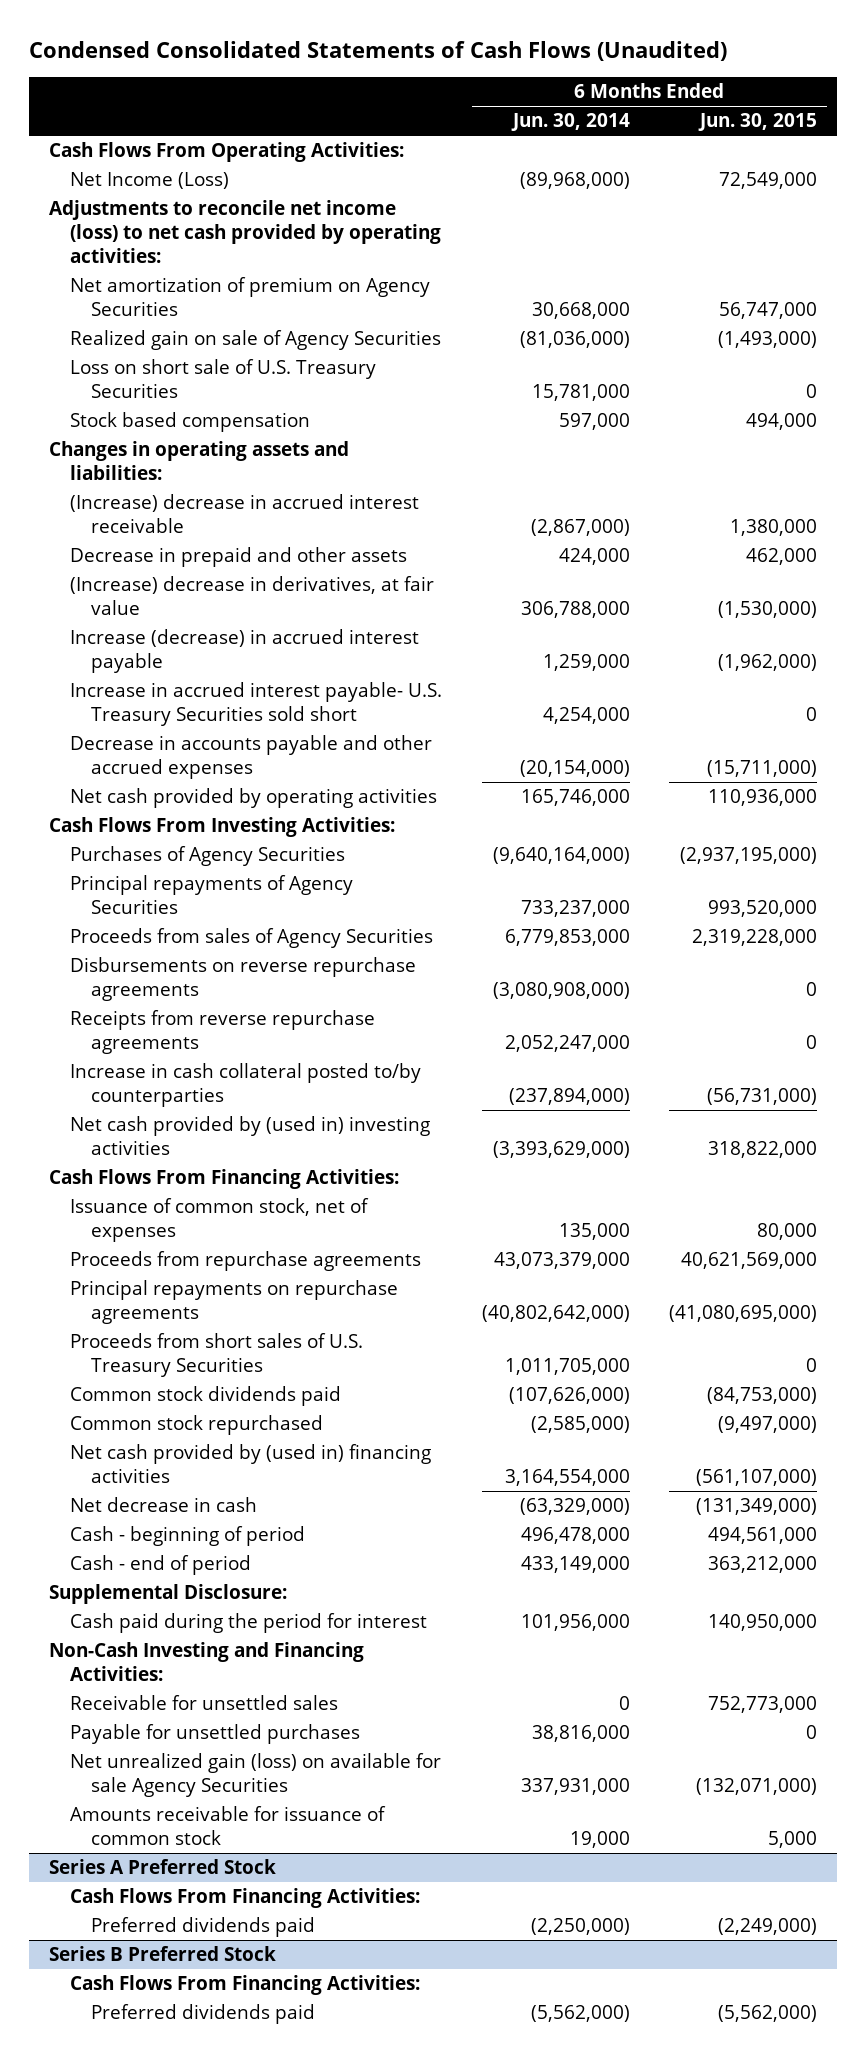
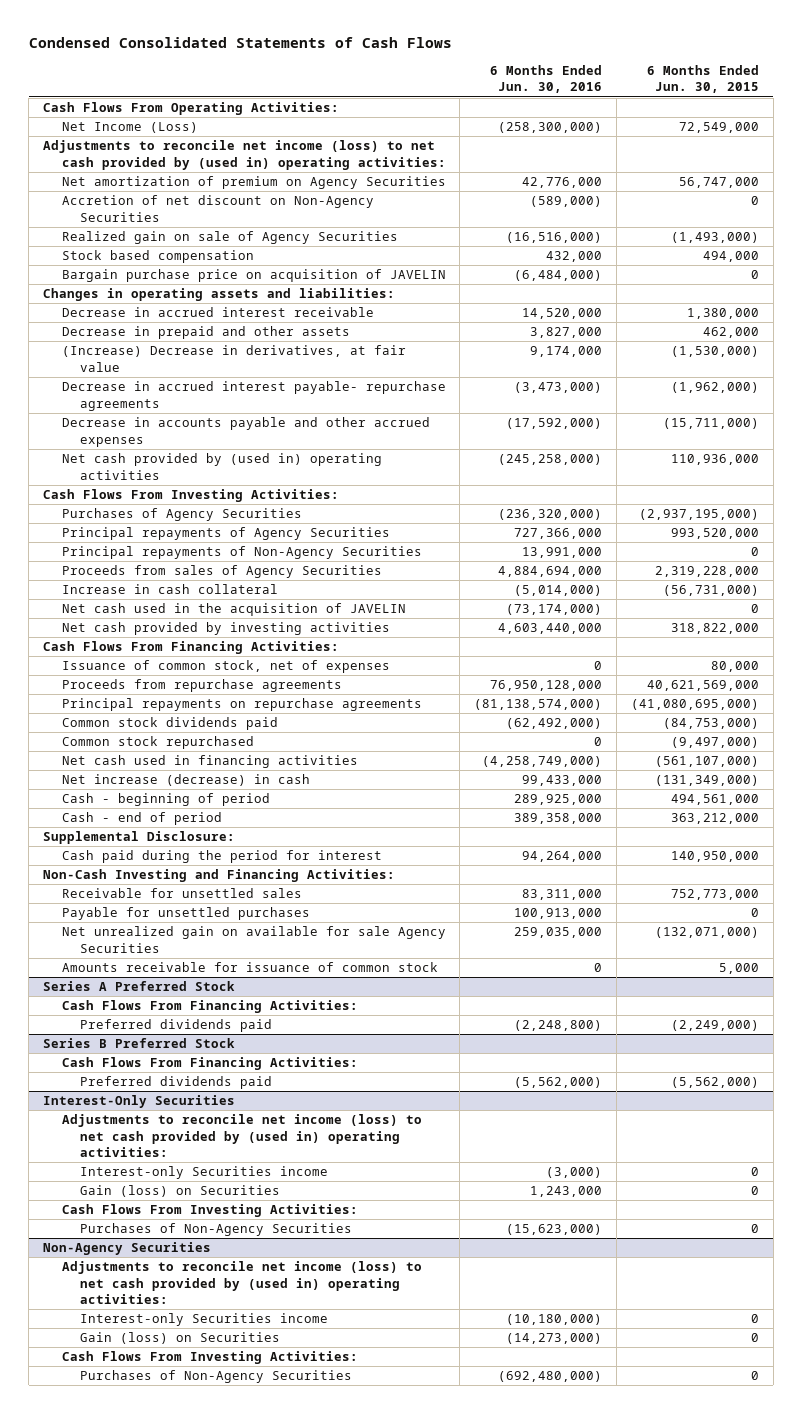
[28,40,727,61] Condensed Consolidated Statements of Cash Flows (Unaudited) -> [28,37,452,49] Condensed Consolidated Statements of Cash Flows
[510,113,630,132] Jun. 30, 2014 -> none
none -> [490,65,603,94] 6 Months Ended Jun. 30, 2016
[48,200,441,263] Adjustments to reconcile net income (loss) to net cash provided by operating activities: -> [42,140,446,170] Adjustments to reconcile net income (loss) to net cash provided by (used in) operating activities:
none -> [61,195,374,222] Accretion of net discount on Non-Agency Securities
[69,359,376,399] Loss on short sale of U.S. Treasury Securities -> none
none -> [61,269,446,283] Bargain purchase price on acquisition of JAVELIN
[69,494,419,534] (Increase) decrease in accrued interest receivable -> [61,307,374,318] Decrease in accrued interest receivable
[69,682,442,727] Increase in accrued interest payable- U.S. Treasury Securities sold short -> none
[69,576,434,616] (Increase) decrease in derivatives, at fair value -> [61,345,406,372] (Increase) Decrease in derivatives, at fair value
[69,629,419,674] Increase (decrease) in accrued interest payable -> [61,381,446,411] Decrease in accrued interest payable- repurchase agreements
[69,788,437,809] Net cash provided by operating activities -> [61,453,382,480] Net cash provided by (used in) operating activities
none -> [61,546,422,560] Principal repayments of Non-Agency Securities
[69,957,416,1002] Disbursements on reverse repurchase agreements -> none
[69,1010,375,1055] Receipts from reverse repurchase agreements -> none
[69,1063,421,1108] Increase in cash collateral posted to/by counterparties -> [61,584,278,595] Increase in cash collateral
none -> [61,603,406,617] Net cash used in the acquisition of JAVELIN
[69,1116,430,1156] Net cash provided by (used in) investing activities -> [61,622,390,636] Net cash provided by investing activities
[69,1333,363,1378] Proceeds from short sales of U.S. Treasury Securities -> none
[69,1444,431,1484] Net cash provided by (used in) financing activities -> [61,755,358,769] Net cash used in financing activities
[69,1497,257,1513] Net decrease in cash -> [61,774,310,787] Net increase (decrease) in cash
[69,1753,441,1798] Net unrealized gain (loss) on available for sale Agency Securities -> [61,926,446,953] Net unrealized gain on available for sale Agency Securities
none -> [42,1095,235,1109] Interest-Only Securities
none -> [61,1114,422,1157] Adjustments to reconcile net income (loss) to net cash provided by (used in) operating activities:
none -> [80,1166,329,1180] Interest-only Securities income
none -> [80,1185,281,1198] Gain (loss) on Securities
none -> [61,1204,358,1218] Cash Flows From Investing Activities:
none -> [80,1223,353,1237] Purchases of Non-Agency Securities
none -> [42,1242,211,1256] Non-Agency Securities
none -> [61,1261,422,1304] Adjustments to reconcile net income (loss) to net cash provided by (used in) operating activities:
none -> [80,1313,329,1327] Interest-only Securities income
none -> [80,1332,281,1345] Gain (loss) on Securities
none -> [61,1351,358,1365] Cash Flows From Investing Activities:
none -> [80,1370,353,1384] Purchases of Non-Agency Securities

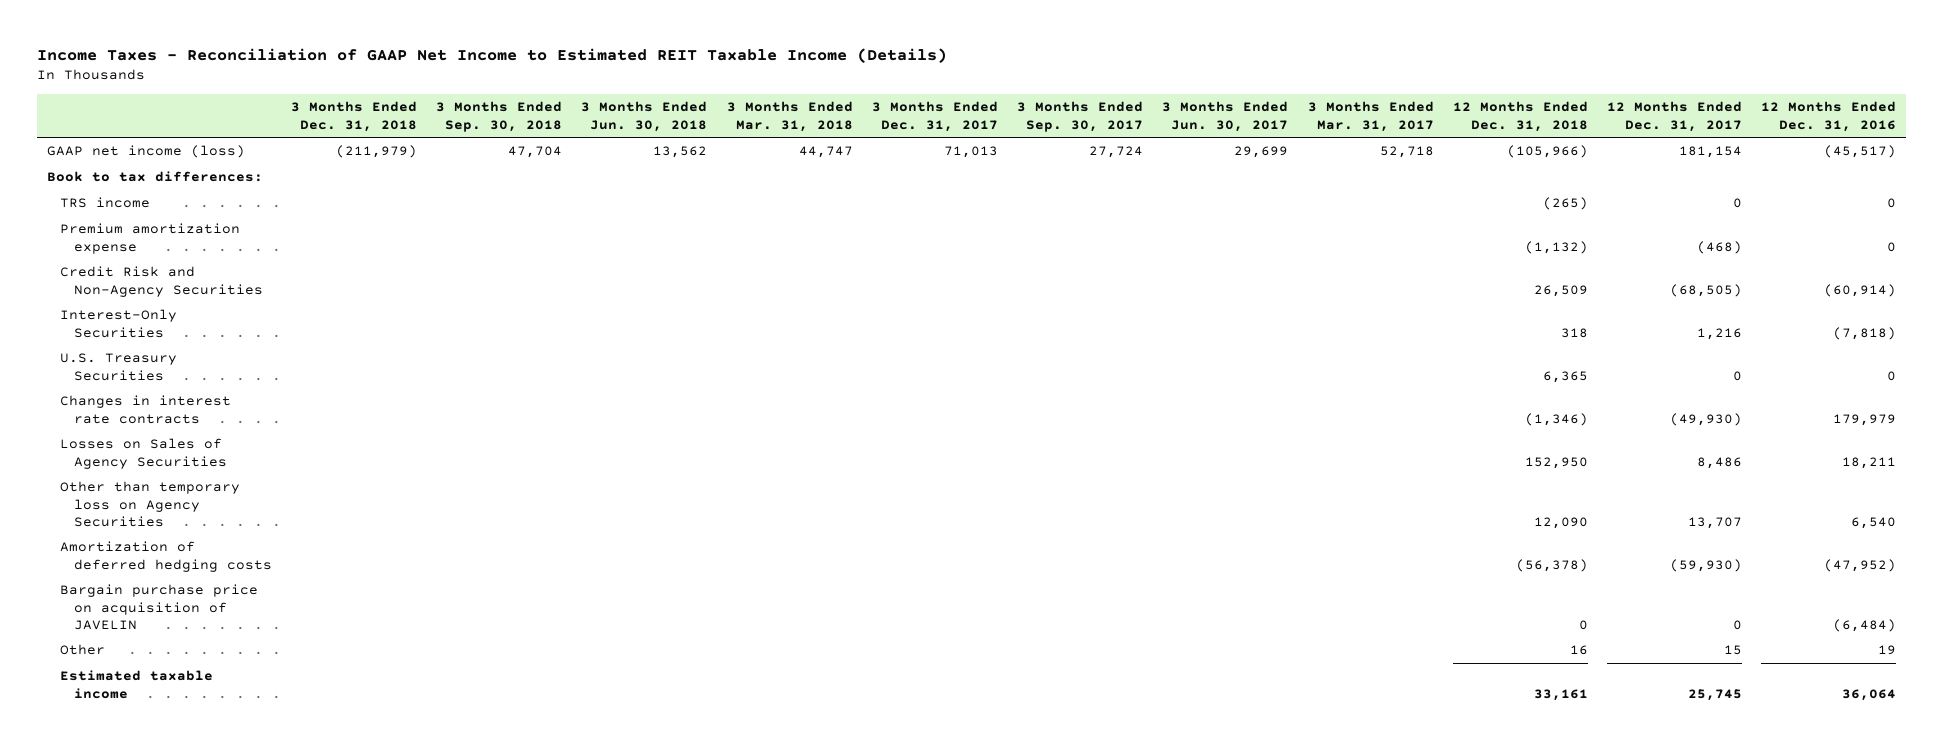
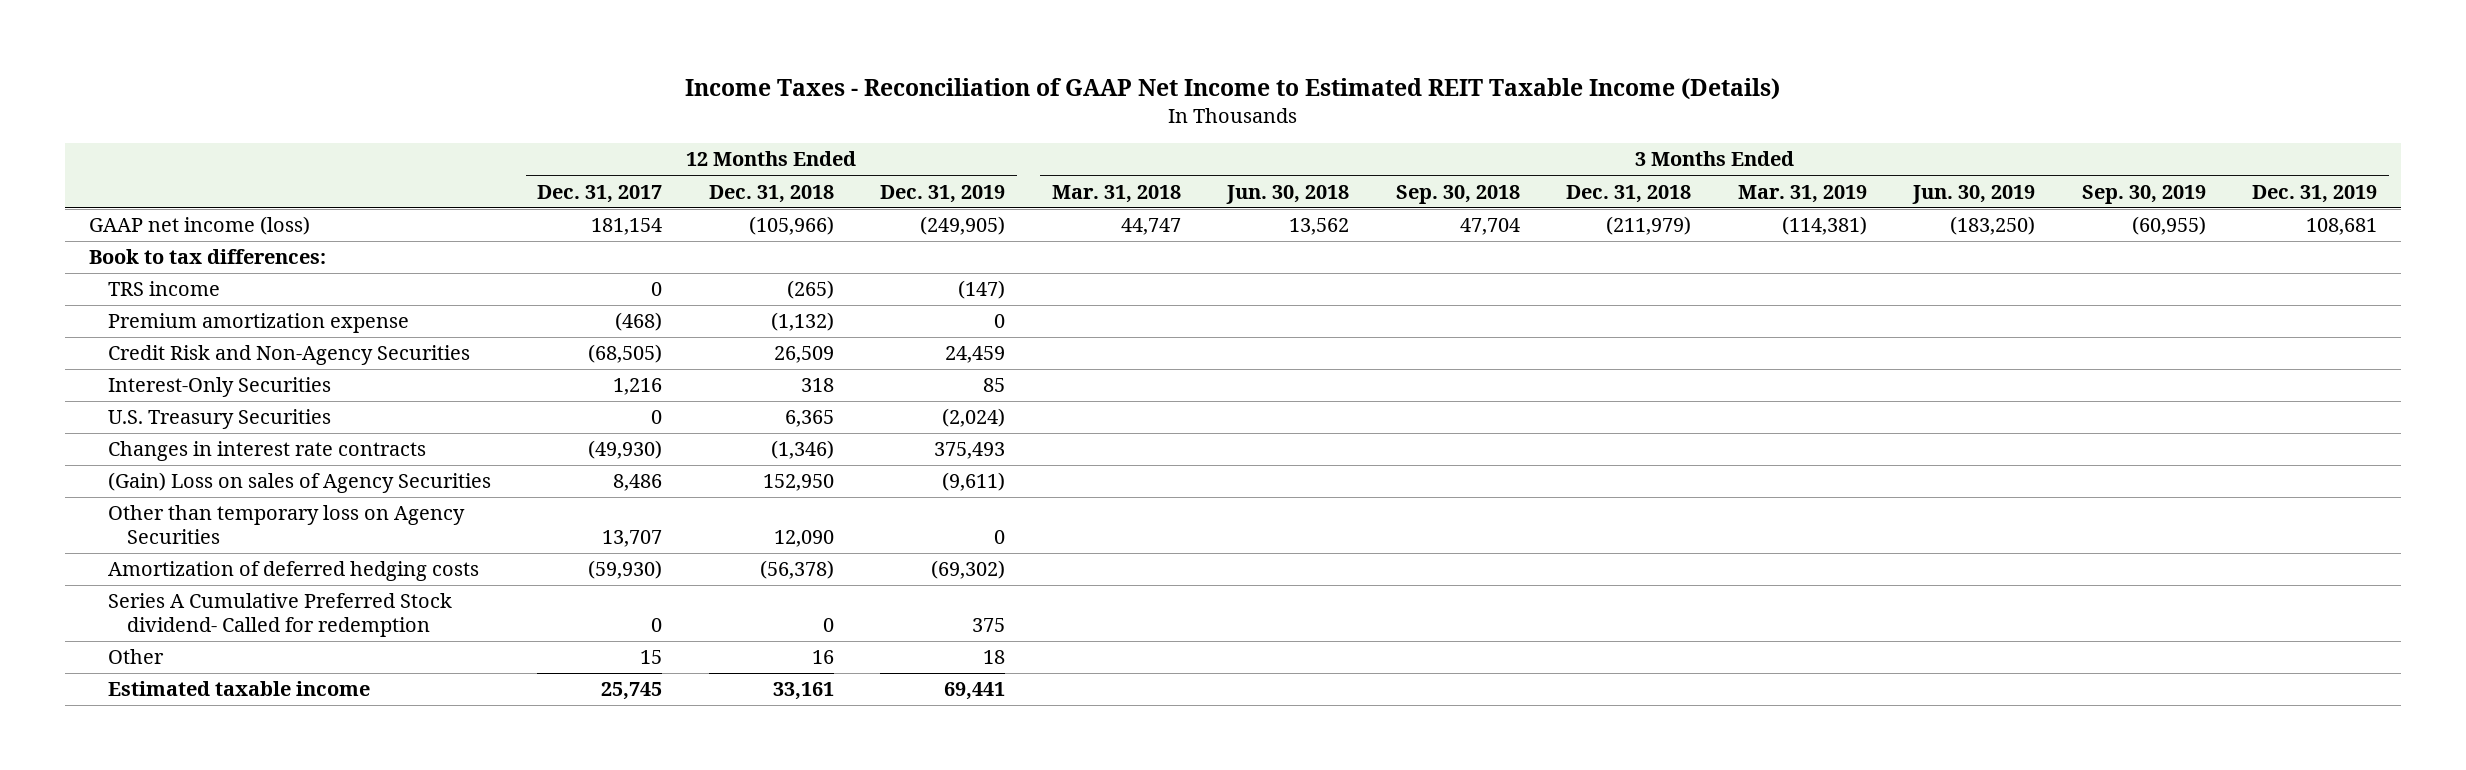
[871,101,998,132] 3 Months Ended Dec. 31, 2017 -> none
[1017,101,1144,132] 3 Months Ended Sep. 30, 2017 -> none
[1162,101,1289,132] 3 Months Ended Jun. 30, 2017 -> none
[1307,101,1434,132] 3 Months Ended Mar. 31, 2017 -> none
[1761,101,1897,132] 12 Months Ended Dec. 31, 2016 -> none
none -> [880,184,1006,203] Dec. 31, 2019
none -> [1737,184,1867,203] Mar. 31, 2019
none -> [1912,184,2036,204] Jun. 30, 2019
none -> [2081,184,2206,204] Sep. 30, 2019
none -> [2252,184,2378,203] Dec. 31, 2019
[60,438,227,469] Losses on Sales of Agency Securities -> [107,472,491,494] (Gain) Loss on sales of Agency Securities
[60,584,259,630] Bargain purchase price on acquisition of JAVELIN -> none
none -> [107,593,452,637] Series A Cumulative Preferred Stock dividend- Called for redemption

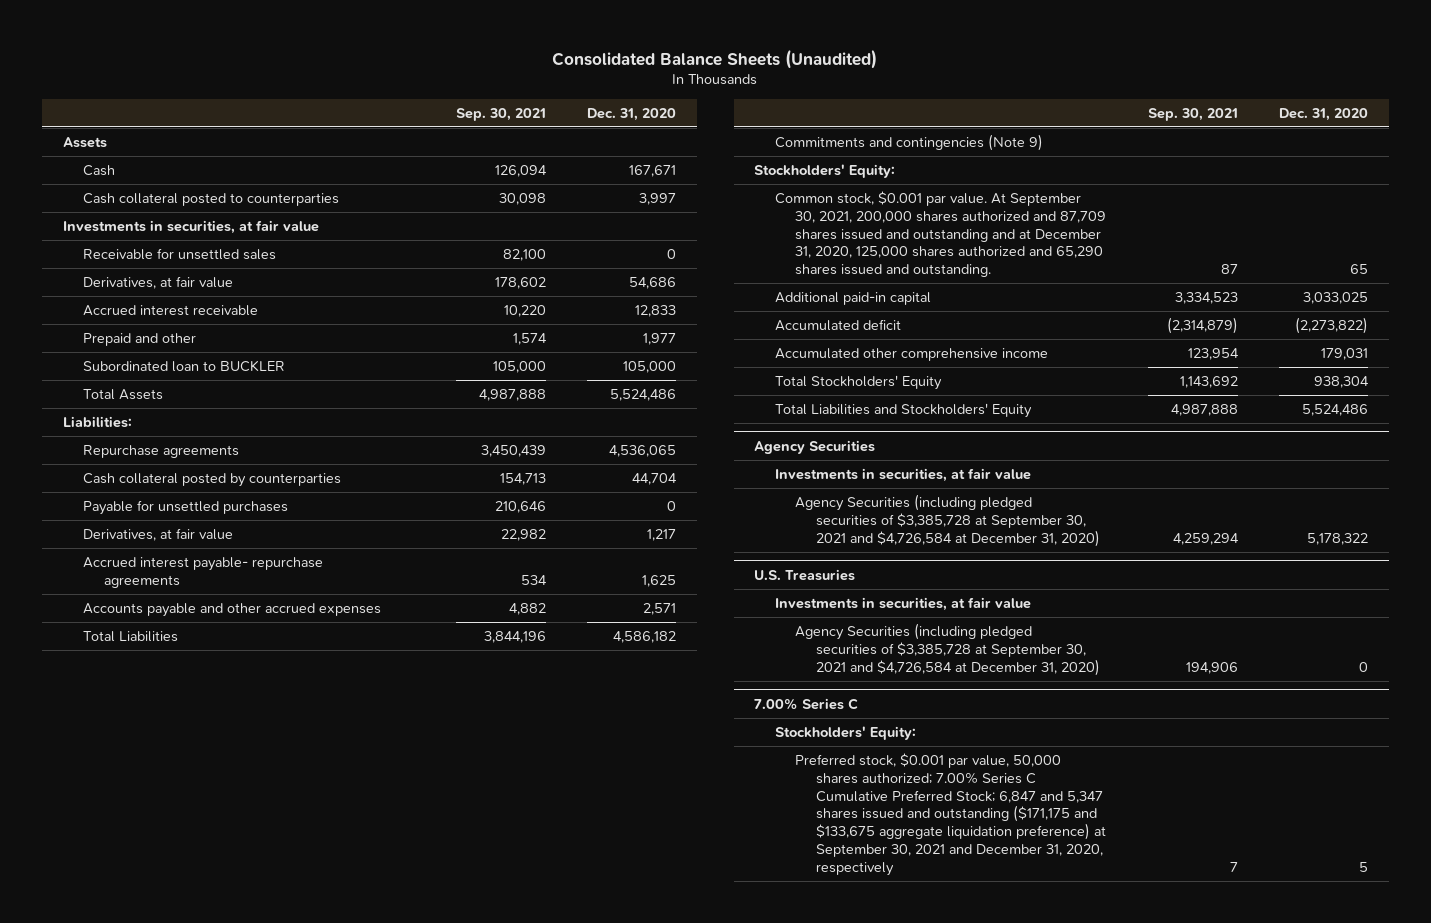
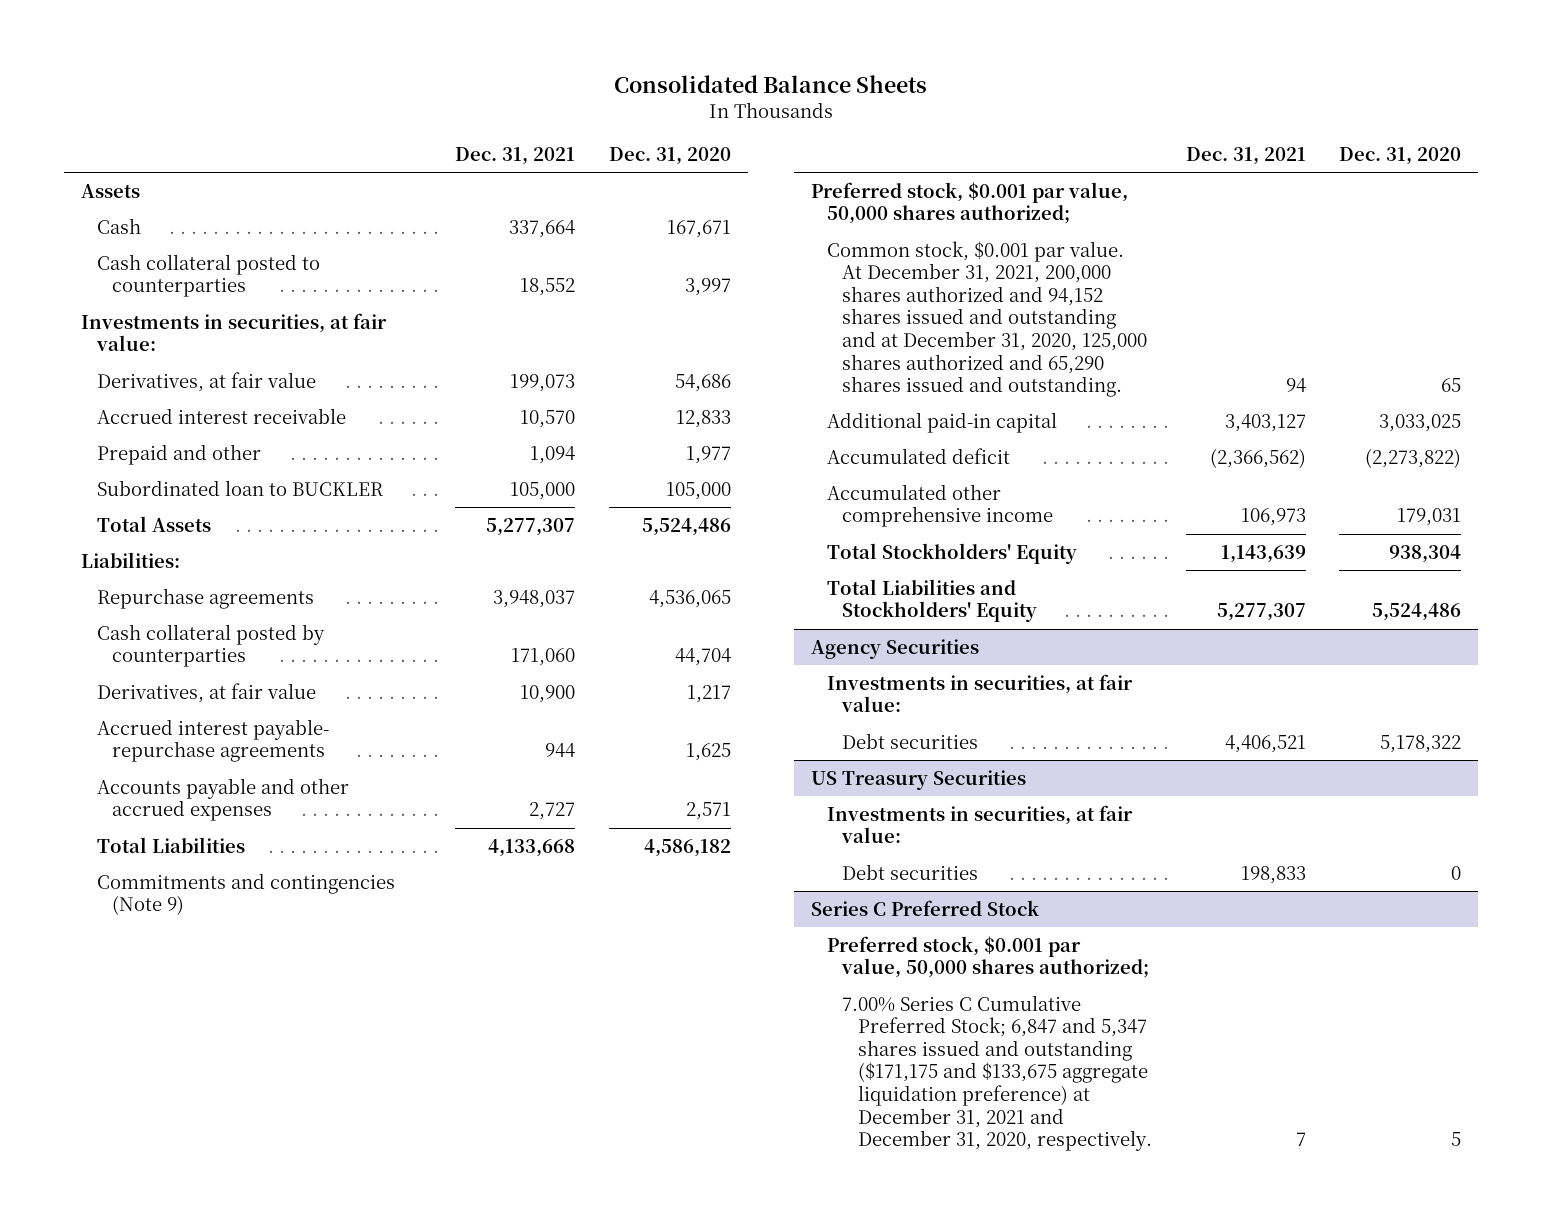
[552,48,878,69] Consolidated Balance Sheets (Unaudited) -> [614,74,928,93] Consolidated Balance Sheets
[456,107,547,121] Sep. 30, 2021 -> none
none -> [455,147,576,166] Dec. 31, 2021
[83,247,277,260] Receivable for unsettled sales -> none
[62,219,319,234] Investments in securities, at fair value -> [80,312,387,352] Investments in securities, at fair value:
[83,499,289,515] Payable for unsettled purchases -> none
[754,163,896,178] Stockholders' Equity: -> none
none -> [811,181,1129,225] Preferred stock, $0.001 par value, 50,000 shares authorized;
[774,190,1107,278] Common stock, $0.001 par value. At September 30, 2021, 200,000 shares authorized and 87,709 shares issued and outstanding and at December 31, 2020, 125,000 shares authorized and 65,290 shares issued and outstanding. -> [826,240,1148,398] Common stock, $0.001 par value. At December 31, 2021, 200,000 shares authorized and 94,152 shares issued and outstanding and at December 31, 2020, 125,000 shares authorized and 65,290 shares issued and outstanding.
[774,725,916,740] Stockholders' Equity: -> none
[774,467,1031,482] Investments in securities, at fair value -> [826,673,1133,713] Investments in securities, at fair value:
[795,493,1101,547] Agency Securities (including pledged securities of $3,385,728 at September 30, 2021 and $4,726,584 at December 31, 2020) -> [842,732,979,749] Debt securities
[754,568,856,581] U.S. Treasuries -> [811,769,1027,790] US Treasury Securities
[774,596,1031,611] Investments in securities, at fair value -> [826,804,1133,844] Investments in securities, at fair value:
[795,622,1101,676] Agency Securities (including pledged securities of $3,385,728 at September 30, 2021 and $4,726,584 at December 31, 2020) -> [842,863,979,880] Debt securities
[754,697,859,710] 7.00% Series C -> [811,899,1040,916] Series C Preferred Stock
none -> [826,935,1150,979] Preferred stock, $0.001 par value, 50,000 shares authorized;
[795,752,1107,877] Preferred stock, $0.001 par value, 50,000 shares authorized; 7.00% Series C Cumulative Preferred Stock; 6,847 and 5,347 shares issued and outstanding ($171,175 and $133,675 aggregate liquidation preference) at September 30, 2021 and December 31, 2020, respectively -> [842,994,1153,1152] 7.00% Series C Cumulative Preferred Stock; 6,847 and 5,347 shares issued and outstanding ($171,175 and $133,675 aggregate liquidation preference) at December 31, 2021 and December 31, 2020, respectively.

